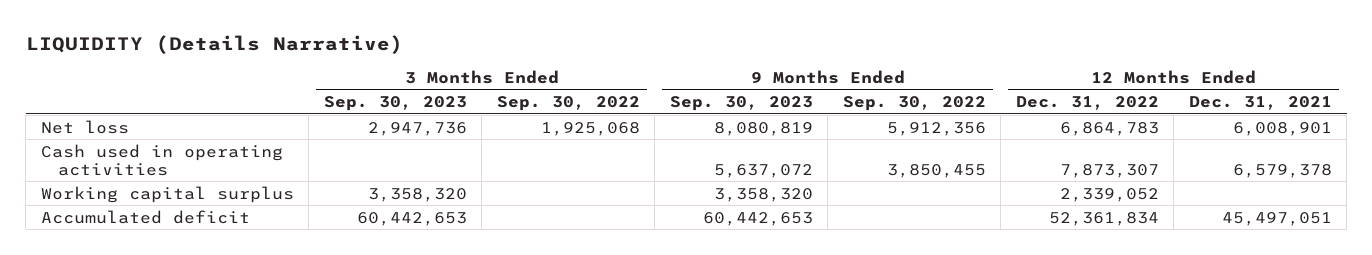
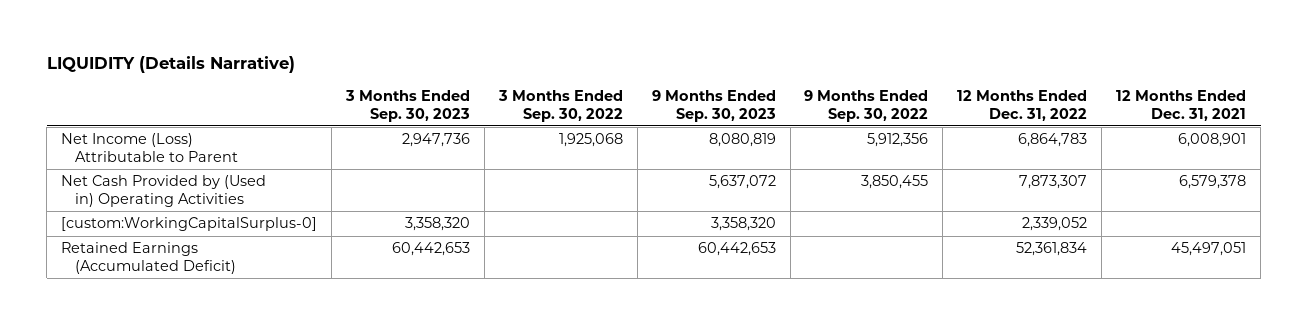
[40,119,129,134] Net loss -> [61,133,238,162] Net Income (Loss) Attributable to Parent
[40,143,283,176] Cash used in operating activities -> [61,175,267,207] Net Cash Provided by (Used in) Operating Activities
[40,185,294,203] Working capital surplus -> [61,217,318,232] [custom:WorkingCapitalSurplus-0]
[40,209,250,224] Accumulated deficit -> [61,242,236,274] Retained Earnings (Accumulated Deficit)

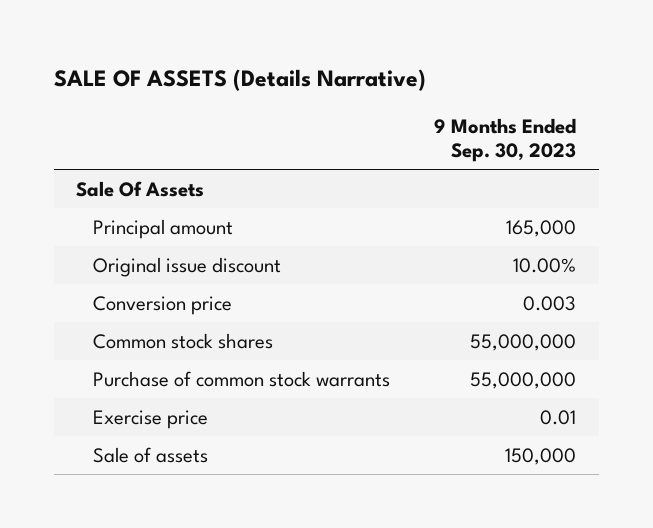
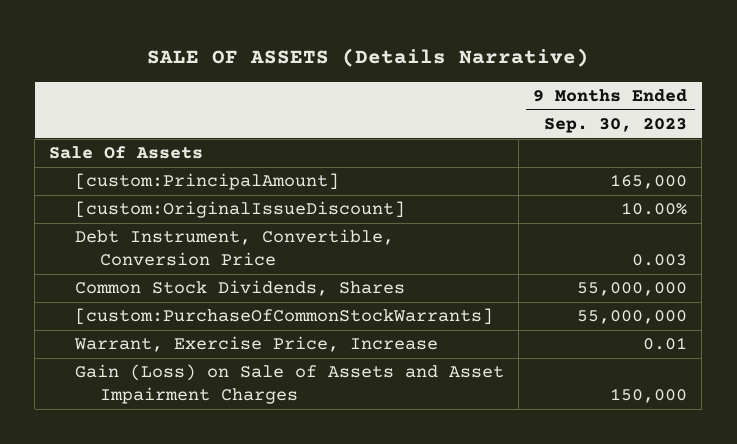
[92,219,233,240] Principal amount -> [74,173,339,191] [custom:PrincipalAmount]
[92,257,281,278] Original issue discount -> [74,201,405,219] [custom:OriginalIssueDiscount]
[92,296,232,316] Conversion price -> [74,229,394,267] Debt Instrument, Convertible, Conversion Price
[92,333,273,350] Common stock shares -> [74,280,405,297] Common Stock Dividends, Shares
[92,371,390,388] Purchase of common stock warrants -> [74,308,493,326] [custom:PurchaseOfCommonStockWarrants]
[92,410,208,430] Exercise price -> [73,336,438,353] Warrant, Exercise Price, Increase
[92,447,208,464] Sale of assets -> [74,364,504,405] Gain (Loss) on Sale of Assets and Asset Impairment Charges

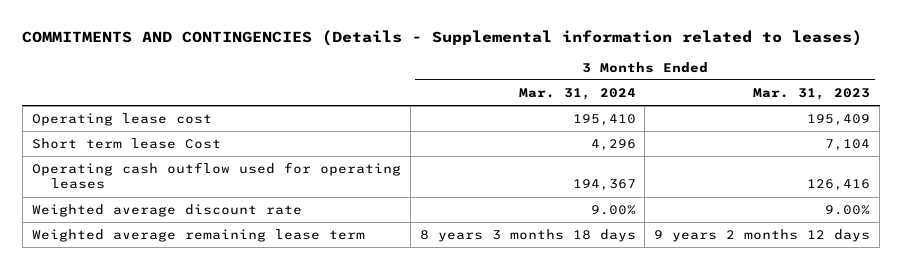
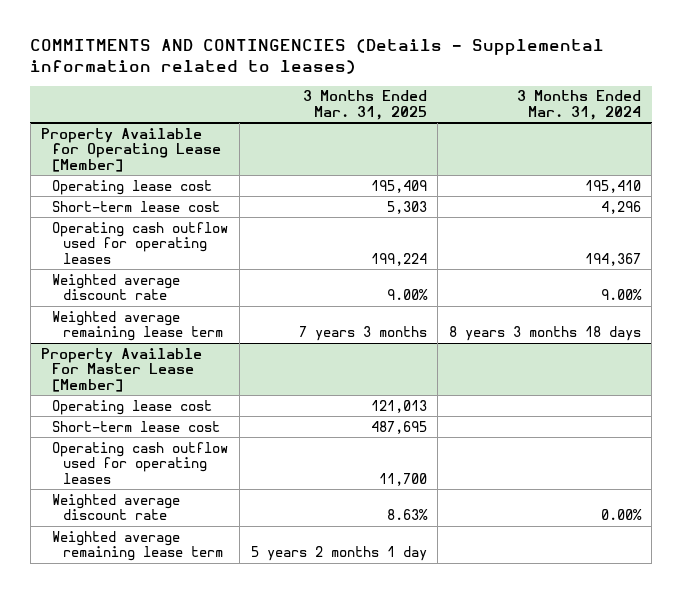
[753,87,871,100] Mar. 31, 2023 -> none
none -> [302,90,427,120] 3 Months Ended Mar. 31, 2025
none -> [41,127,222,173] Property Available for Operating Lease [Member]
[31,138,221,150] Short term lease Cost -> [52,200,221,212] Short-term lease cost
none -> [41,347,203,393] Property Available For Master Lease [Member]
none -> [52,399,213,415] Operating lease cost
none -> [52,420,221,432] Short-term lease cost
none -> [52,441,229,485] Operating cash outflow used for operating leases
none -> [52,493,181,521] Weighted average discount rate
none -> [52,530,224,562] Weighted average remaining lease term

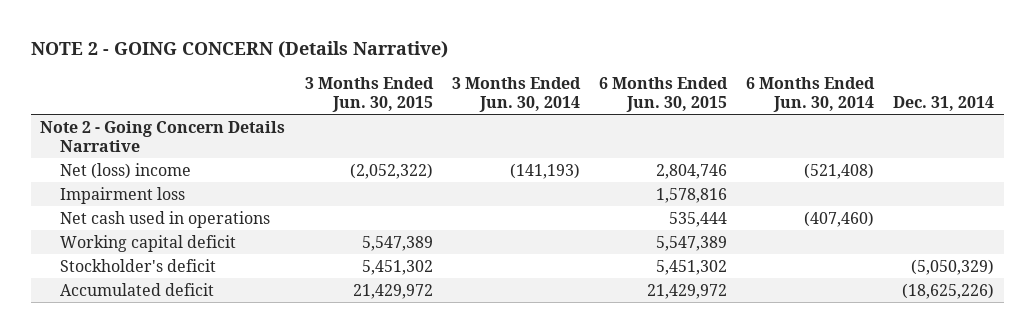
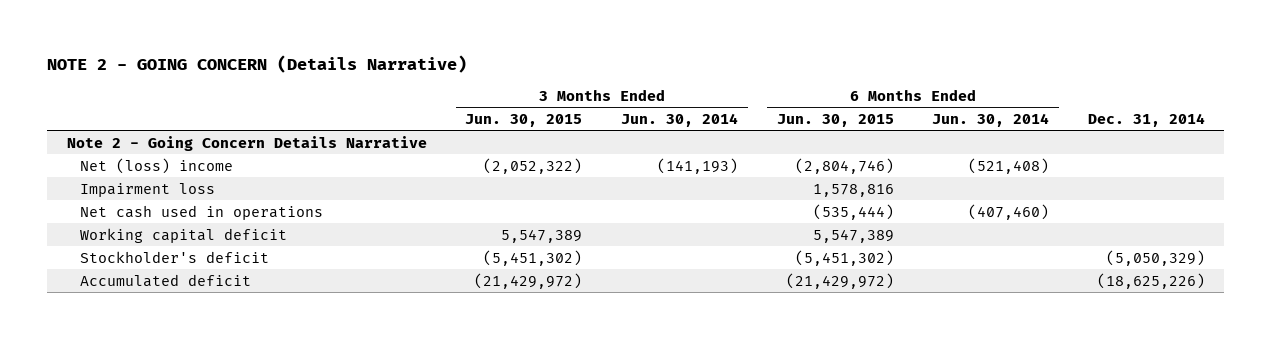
[655,163,727,179] 2,804,746 -> [794,157,894,174] (2,804,746)
[668,211,727,227] 535,444 -> [812,203,894,220] (535,444)
[361,259,433,275] 5,451,302 -> [483,249,583,266] (5,451,302)
[655,259,727,275] 5,451,302 -> [794,249,894,266] (5,451,302)
[352,283,433,299] 21,429,972 -> [474,272,583,289] (21,429,972)
[646,283,727,299] 21,429,972 -> [785,272,894,289] (21,429,972)

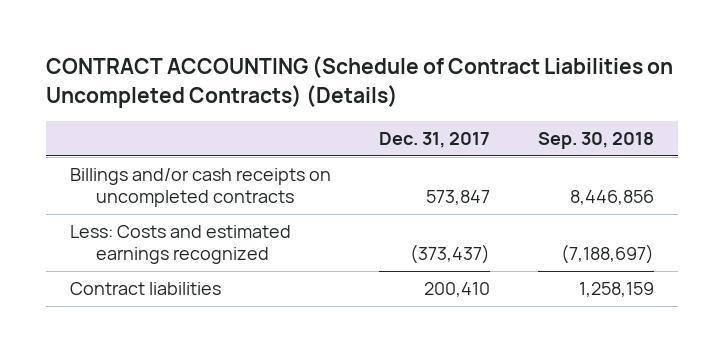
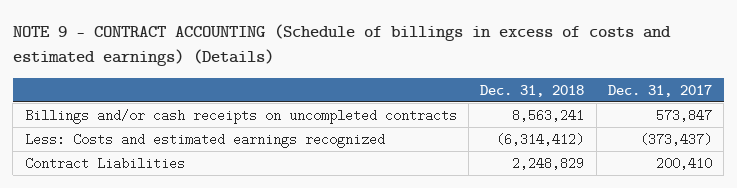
[46,56,674,108] CONTRACT ACCOUNTING (Schedule of Contract Liabilities on Uncompleted Contracts) (Details) -> [12,24,671,67] NOTE 9 - CONTRACT ACCOUNTING (Schedule of billings in excess of costs and estimated earnings) (Details)
[537,132,654,150] Sep. 30, 2018 -> none
none -> [480,84,585,97] Dec. 31, 2018
[70,282,222,296] Contract liabilities -> [24,156,185,170] Contract Liabilities

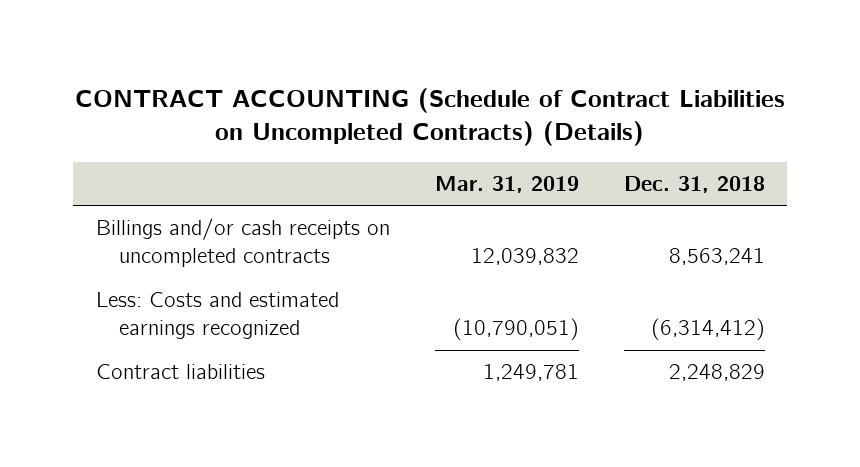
[12,24,671,67] NOTE 9 - CONTRACT ACCOUNTING (Schedule of billings in excess of costs and estimated earnings) (Details) -> [75,87,786,147] CONTRACT ACCOUNTING (Schedule of Contract Liabilities on Uncompleted Contracts) (Details)
[607,84,712,97] Dec. 31, 2017 -> none
none -> [434,175,579,193] Mar. 31, 2019
[24,156,185,170] Contract Liabilities -> [95,364,265,380] Contract liabilities

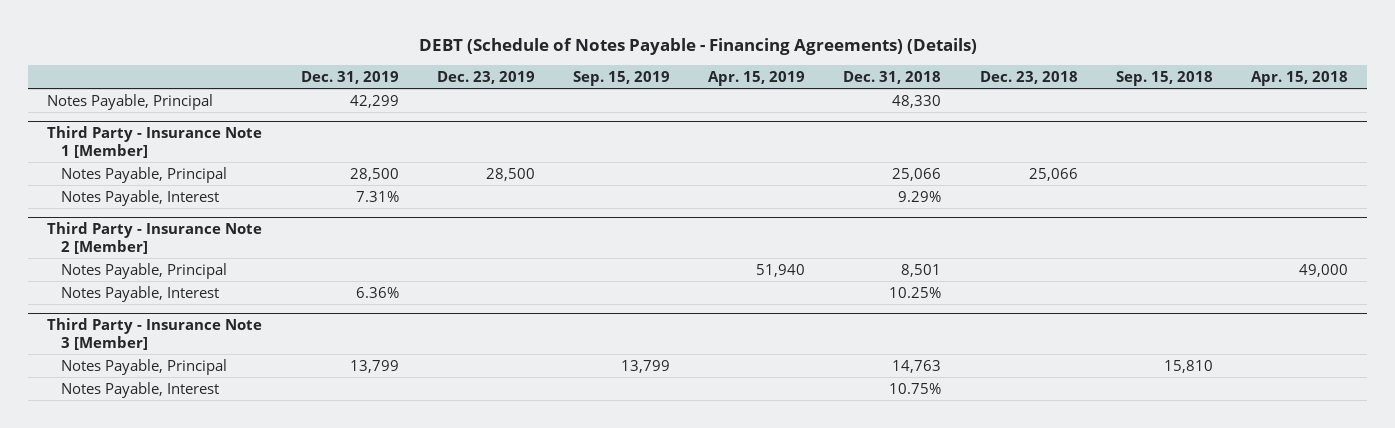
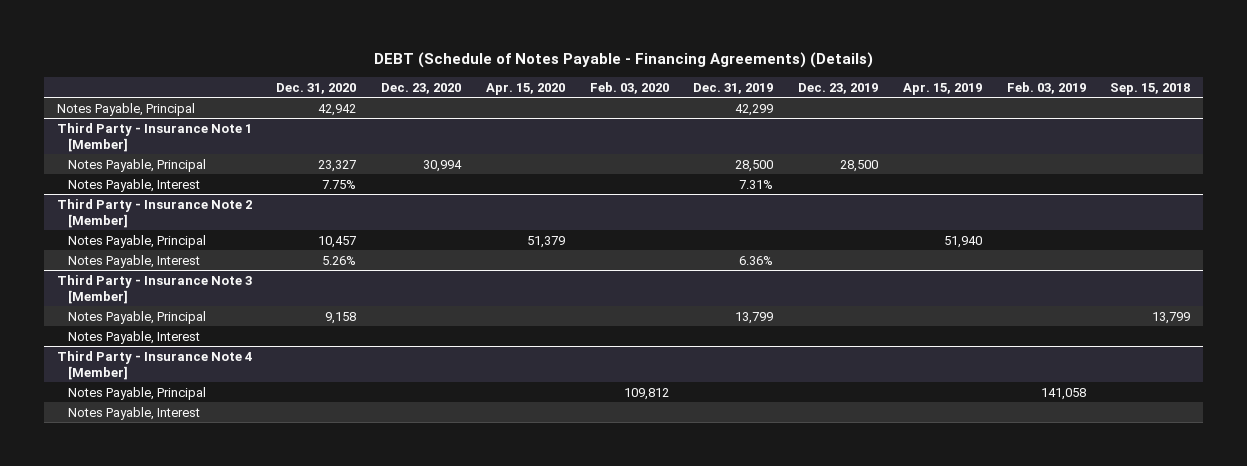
[572,70,670,86] Sep. 15, 2019 -> none
[843,70,942,84] Dec. 31, 2018 -> none
[979,70,1078,84] Dec. 23, 2018 -> none
[1250,70,1348,86] Apr. 15, 2018 -> none
none -> [276,82,357,94] Dec. 31, 2020
none -> [381,82,462,94] Dec. 23, 2020
none -> [485,82,565,95] Apr. 15, 2020
none -> [589,81,669,94] Feb. 03, 2020
none -> [1006,81,1086,94] Feb. 03, 2019
[1163,359,1213,373] 15,810 -> [1152,311,1191,324] 13,799
none -> [56,350,252,380] Third Party - Insurance Note 4 [Member]
none -> [68,386,207,400] Notes Payable, Principal
none -> [68,406,201,420] Notes Payable, Interest

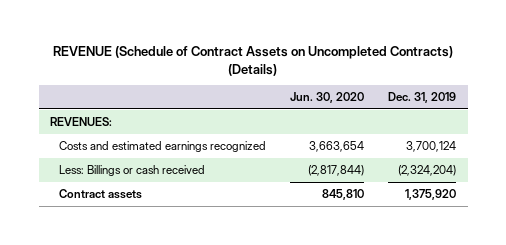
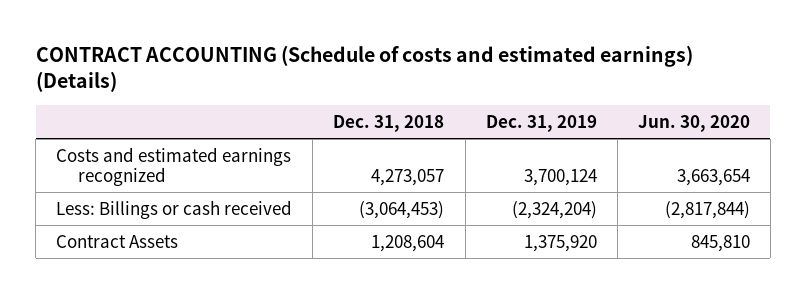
[53,46,454,76] REVENUE (Schedule of Contract Assets on Uncompleted Contracts) (Details) -> [35,44,693,93] CONTRACT ACCOUNTING (Schedule of costs and estimated earnings) (Details)
none -> [333,114,445,132] Dec. 31, 2018
[50,116,113,126] REVENUES: -> none
[59,188,143,199] Contract assets -> [56,234,179,248] Contract Assets

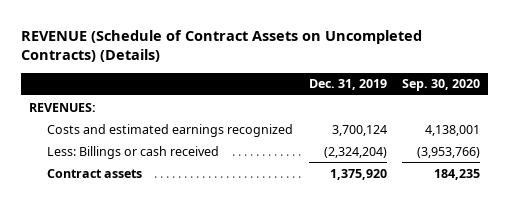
[35,44,693,93] CONTRACT ACCOUNTING (Schedule of costs and estimated earnings) (Details) -> [21,29,423,63] REVENUE (Schedule of Contract Assets on Uncompleted Contracts) (Details)
[333,114,445,132] Dec. 31, 2018 -> none
[637,114,750,132] Jun. 30, 2020 -> none
none -> [401,79,480,92] Sep. 30, 2020
none -> [28,102,96,112] REVENUES:
[56,234,179,248] Contract Assets -> [47,168,143,178] Contract assets

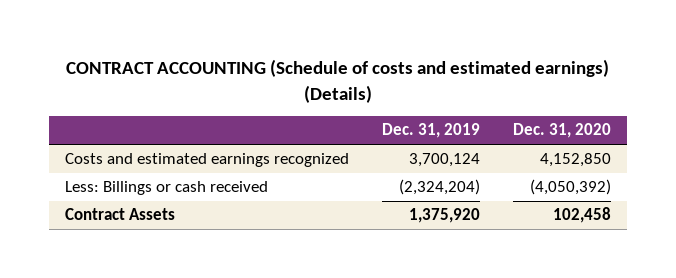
[21,29,423,63] REVENUE (Schedule of Contract Assets on Uncompleted Contracts) (Details) -> [66,59,610,103] CONTRACT ACCOUNTING (Schedule of costs and estimated earnings) (Details)
[401,79,480,92] Sep. 30, 2020 -> none
none -> [512,123,611,139] Dec. 31, 2020
[28,102,96,112] REVENUES: -> none
[47,168,143,178] Contract assets -> [65,208,176,221] Contract Assets

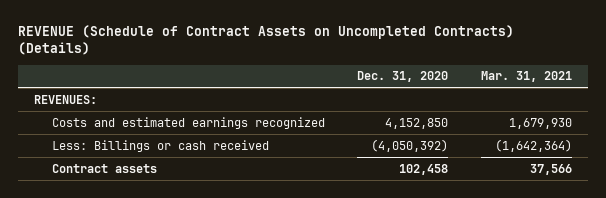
[66,59,610,103] CONTRACT ACCOUNTING (Schedule of costs and estimated earnings) (Details) -> [18,24,515,56] REVENUE (Schedule of Contract Assets on Uncompleted Contracts) (Details)
[382,123,481,139] Dec. 31, 2019 -> none
none -> [480,71,572,83] Mar. 31, 2021
none -> [34,94,98,104] REVENUES:
[65,208,176,221] Contract Assets -> [51,163,157,173] Contract assets

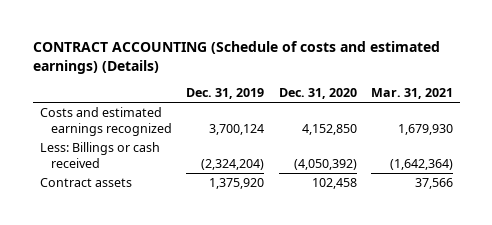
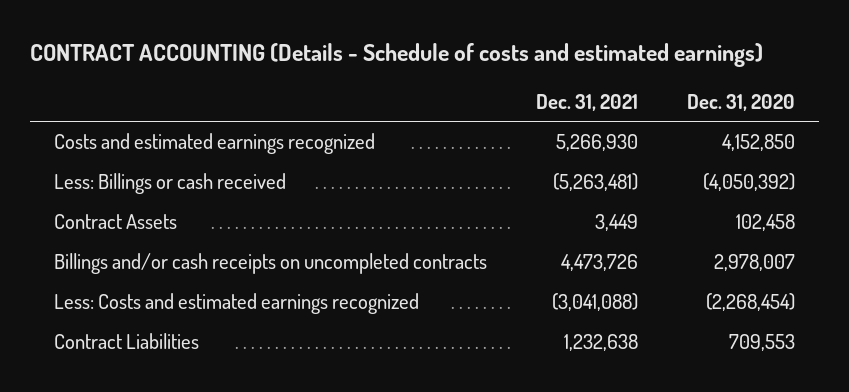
[32,40,440,74] CONTRACT ACCOUNTING (Schedule of costs and estimated earnings) (Details) -> [29,43,763,68] CONTRACT ACCOUNTING (Details - Schedule of costs and estimated earnings)
[186,88,265,100] Dec. 31, 2019 -> none
[370,88,453,100] Mar. 31, 2021 -> none
none -> [535,93,638,111] Dec. 31, 2021
[39,178,132,188] Contract assets -> [54,214,178,230] Contract Assets
none -> [54,253,488,275] Billings and/or cash receipts on uncompleted contracts
none -> [54,293,420,315] Less: Costs and estimated earnings recognized
none -> [54,333,200,350] Contract Liabilities

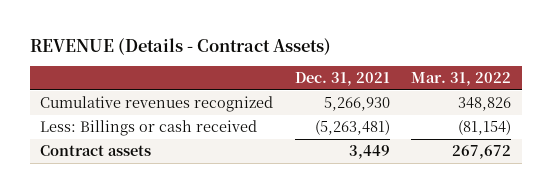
[29,43,763,68] CONTRACT ACCOUNTING (Details - Schedule of costs and estimated earnings) -> [29,37,331,55] REVENUE (Details - Contract Assets)
[686,93,795,111] Dec. 31, 2020 -> none
none -> [411,72,512,87] Mar. 31, 2022
[54,133,376,155] Costs and estimated earnings recognized -> [40,96,274,113] Cumulative revenues recognized
[54,253,488,275] Billings and/or cash receipts on uncompleted contracts -> none
[54,293,420,315] Less: Costs and estimated earnings recognized -> none
[54,333,200,350] Contract Liabilities -> none
[54,214,178,230] Contract Assets -> [40,145,152,157] Contract assets

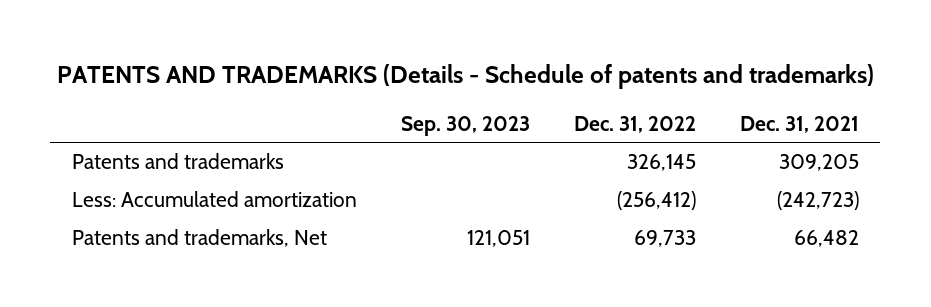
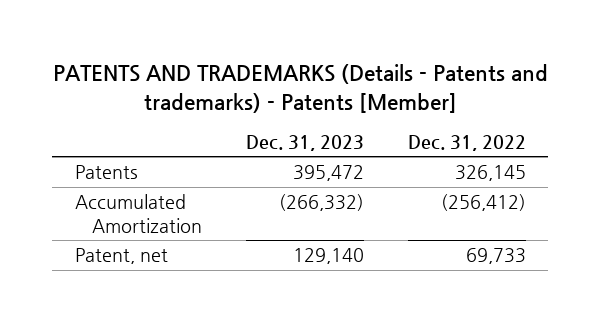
[57,64,875,90] PATENTS AND TRADEMARKS (Details - Schedule of patents and trademarks) -> [53,64,549,113] PATENTS AND TRADEMARKS (Details - Patents and trademarks) - Patents [Member]
[400,115,530,136] Sep. 30, 2023 -> none
[739,115,859,133] Dec. 31, 2021 -> none
none -> [245,134,364,151] Dec. 31, 2023
[72,153,285,170] Patents and trademarks -> [74,165,138,180] Patents
[72,191,358,208] Less: Accumulated amortization -> [74,194,202,233] Accumulated Amortization
[72,229,328,248] Patents and trademarks, Net -> [74,248,168,265] Patent, net

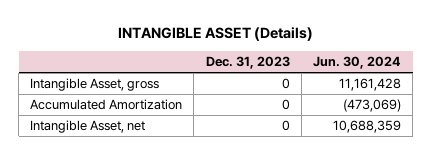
[53,64,549,113] PATENTS AND TRADEMARKS (Details - Patents and trademarks) - Patents [Member] -> [117,27,313,42] INTANGIBLE ASSET (Details)
[408,134,527,151] Dec. 31, 2022 -> none
none -> [312,56,401,70] Jun. 30, 2024
[74,165,138,180] Patents -> none
none -> [30,77,160,91] Intangible Asset, gross
[278,194,364,212] (266,332) -> [281,98,290,110] 0
[74,248,168,265] Patent, net -> [30,119,146,133] Intangible Asset, net
[292,248,364,265] 129,140 -> [281,119,290,131] 0

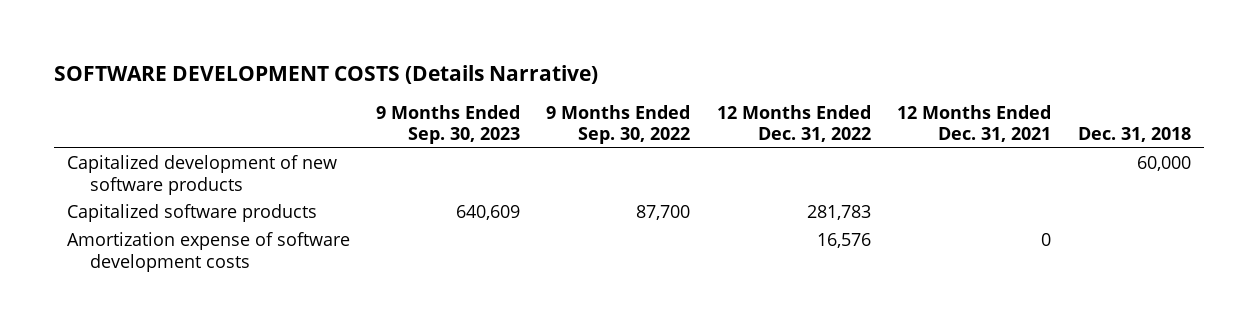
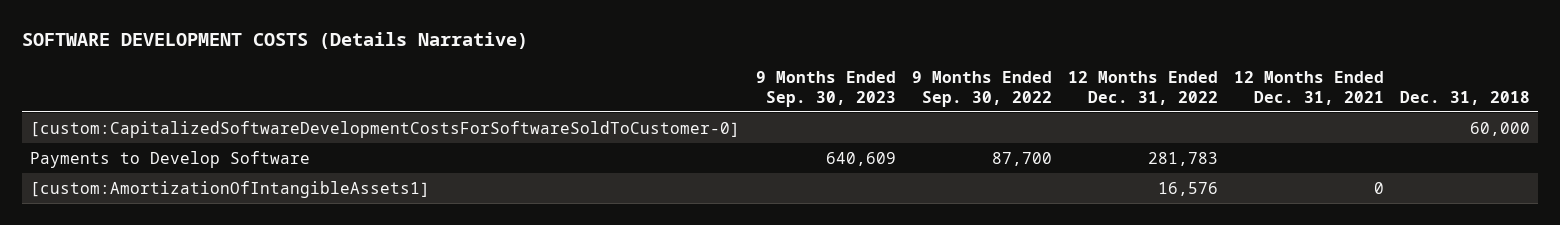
[66,155,337,195] Capitalized development of new software products -> [29,120,740,138] [custom:CapitalizedSoftwareDevelopmentCostsForSoftwareSoldToCustomer-0]
[66,204,317,223] Capitalized software products -> [29,150,310,168] Payments to Develop Software
[66,232,350,272] Amortization expense of software development costs -> [29,180,430,198] [custom:AmortizationOfIntangibleAssets1]

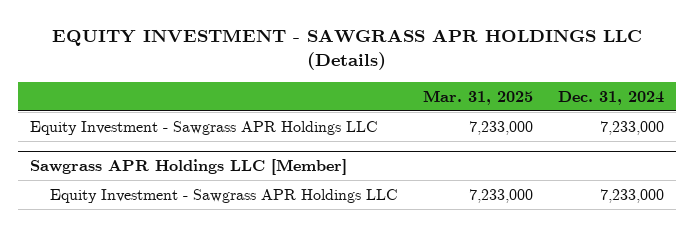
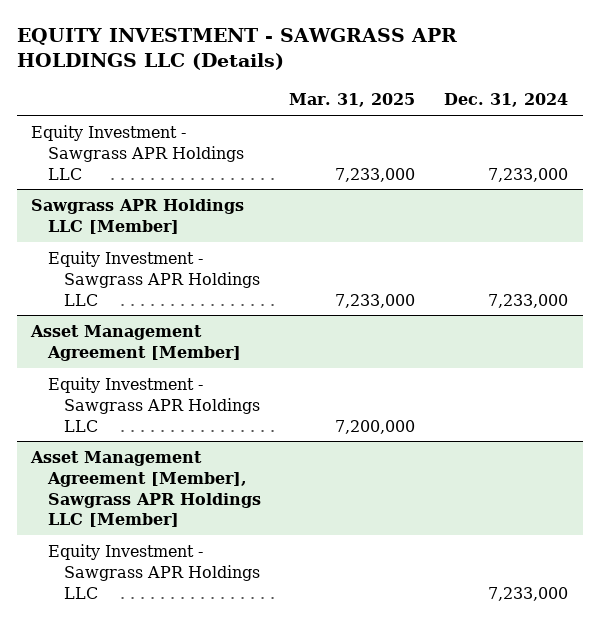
none -> [30,324,241,361] Asset Management Agreement [Member]
none -> [47,376,260,432] Equity Investment - Sawgrass APR Holdings LLC
none -> [30,450,261,528] Asset Management Agreement [Member], Sawgrass APR Holdings LLC [Member]
none -> [47,543,260,599] Equity Investment - Sawgrass APR Holdings LLC

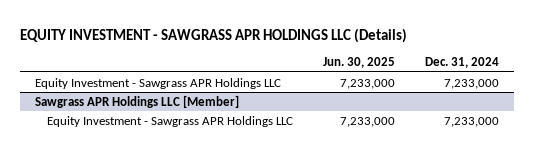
[289,93,416,108] Mar. 31, 2025 -> none
none -> [322,57,395,69] Jun. 30, 2025
[30,324,241,361] Asset Management Agreement [Member] -> none
[47,376,260,432] Equity Investment - Sawgrass APR Holdings LLC -> none
[30,450,261,528] Asset Management Agreement [Member], Sawgrass APR Holdings LLC [Member] -> none
[47,543,260,599] Equity Investment - Sawgrass APR Holdings LLC -> none

